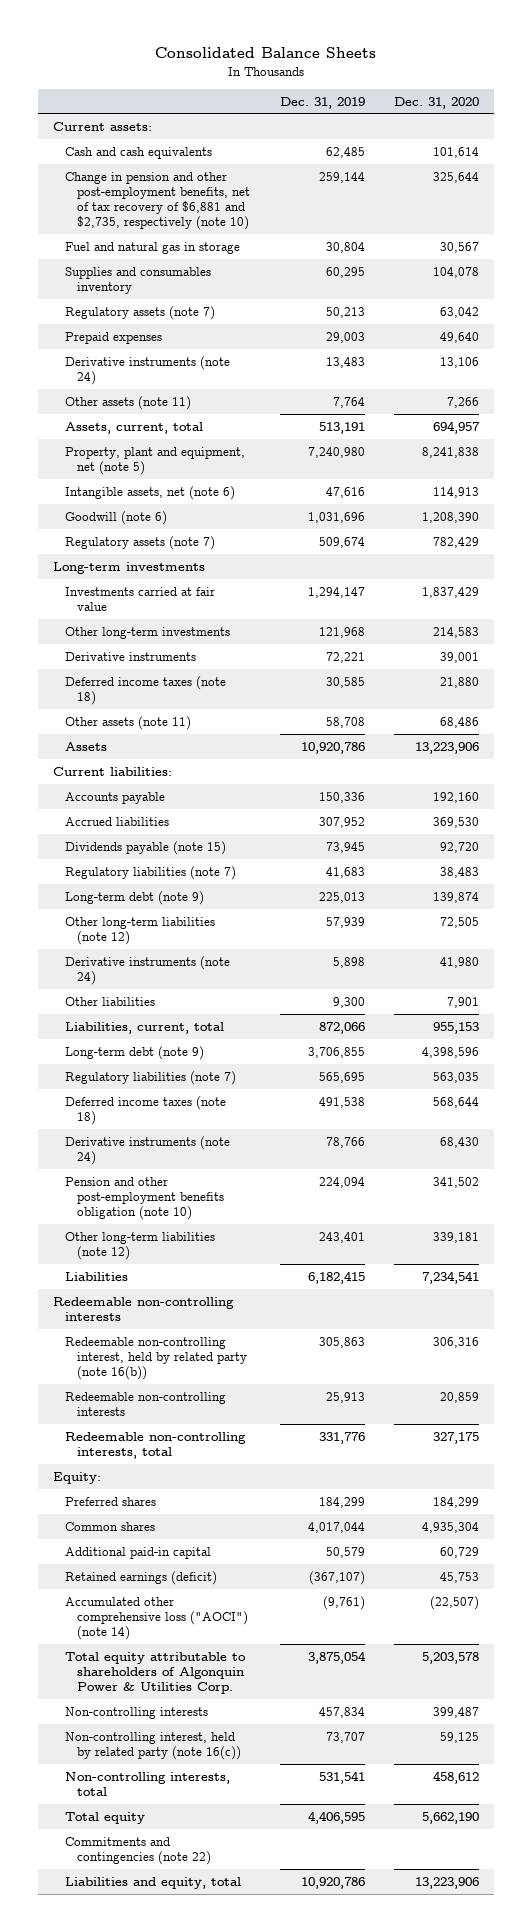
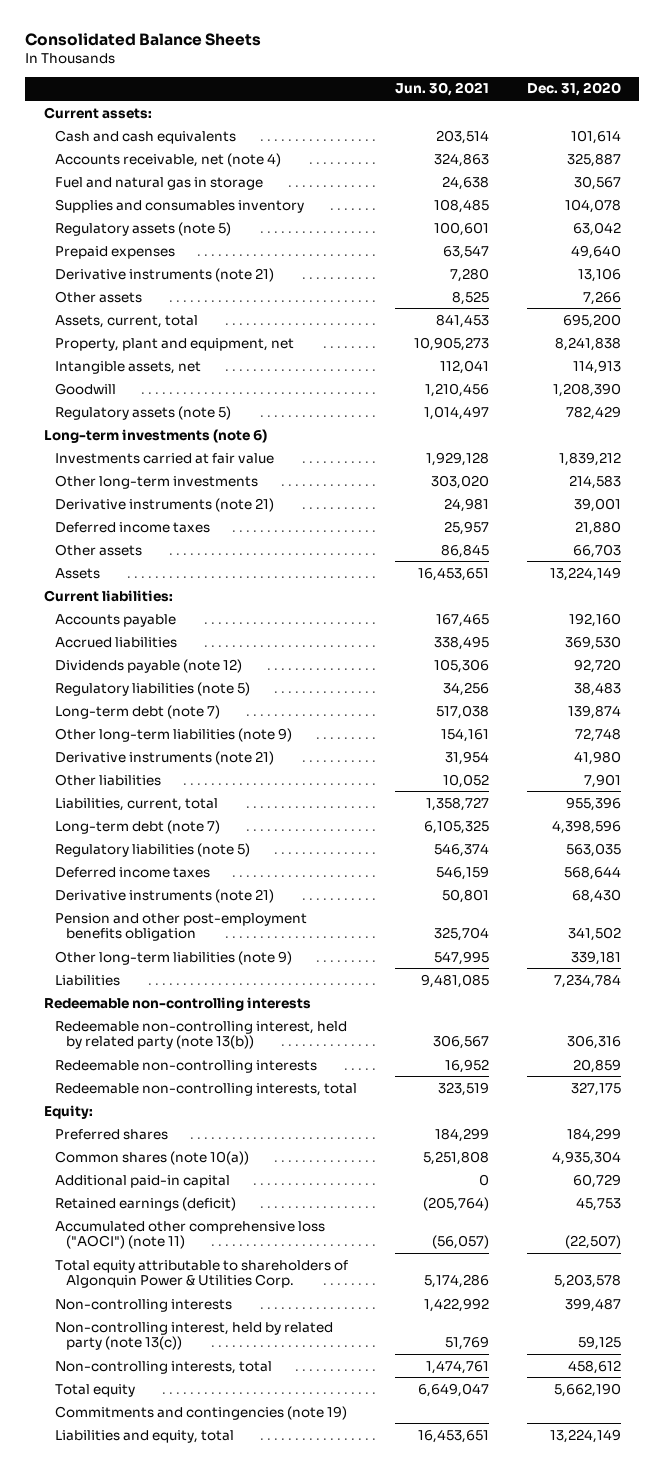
[279,96,365,109] Dec. 31, 2019 -> none
none -> [394,82,489,97] Jun. 30, 2021
[64,171,251,231] Change in pension and other post-employment benefits, net of tax recovery of $6,881 and $2,735, respectively (note 10) -> none
none -> [54,152,281,167] Accounts receivable, net (note 4)
[64,305,215,320] Regulatory assets (note 7) -> [54,221,231,236] Regulatory assets (note 5)
[64,355,230,386] Derivative instruments (note 24) -> [54,267,274,282] Derivative instruments (note 21)
[64,395,191,410] Other assets (note 11) -> [54,290,142,303] Other assets
[433,420,481,434] 694,957 -> [562,313,621,328] 695,200
[64,446,245,476] Property, plant and equipment, net (note 5) -> [54,337,294,351] Property, plant and equipment, net
[64,485,235,500] Intangible assets, net (note 6) -> [54,360,201,374] Intangible assets, net
[64,510,167,525] Goodwill (note 6) -> [54,382,116,395] Goodwill
[64,535,215,550] Regulatory assets (note 7) -> [54,405,231,420] Regulatory assets (note 5)
[52,561,205,574] Long-term investments -> [43,428,267,443] Long-term investments (note 6)
[422,586,480,598] 1,837,429 -> [558,451,621,466] 1,839,212
[64,651,196,661] Derivative instruments -> [54,497,274,512] Derivative instruments (note 21)
[64,675,226,706] Deferred income taxes (note 18) -> [54,521,210,533] Deferred income taxes
[64,715,191,730] Other assets (note 11) -> [54,543,142,556] Other assets
[440,716,480,728] 68,486 -> [572,543,621,558] 66,703
[415,741,480,754] 13,223,906 -> [549,566,621,581] 13,224,149
[64,840,226,855] Dividends payable (note 15) -> [54,658,242,673] Dividends payable (note 12)
[64,865,236,880] Regulatory liabilities (note 7) -> [54,681,250,696] Regulatory liabilities (note 5)
[64,890,204,905] Long-term debt (note 9) -> [54,704,220,719] Long-term debt (note 7)
[64,916,215,946] Other long-term liabilities (note 12) -> [54,727,292,742] Other long-term liabilities (note 9)
[440,916,480,928] 72,505 -> [574,727,621,742] 72,748
[64,955,230,986] Derivative instruments (note 24) -> [54,750,274,765] Derivative instruments (note 21)
[433,1021,480,1034] 955,153 -> [565,796,621,811] 955,396
[64,1045,204,1060] Long-term debt (note 9) -> [54,819,220,834] Long-term debt (note 7)
[64,1070,236,1085] Regulatory liabilities (note 7) -> [54,842,250,857] Regulatory liabilities (note 5)
[64,1095,226,1126] Deferred income taxes (note 18) -> [54,866,210,878] Deferred income taxes
[64,1135,230,1166] Derivative instruments (note 24) -> [54,888,274,903] Derivative instruments (note 21)
[64,1176,225,1221] Pension and other post-employment benefits obligation (note 10) -> [54,912,307,941] Pension and other post-employment benefits obligation
[64,1231,215,1261] Other long-term liabilities (note 12) -> [54,950,292,965] Other long-term liabilities (note 9)
[422,1270,480,1284] 7,234,541 -> [553,973,621,988] 7,234,784
[64,1336,248,1381] Redeemable non-controlling interest, held by related party (note 16(b)) -> [54,1020,347,1049] Redeemable non-controlling interest, held by related party (note 13(b))
[64,1521,155,1531] Common shares -> [54,1150,249,1165] Common shares (note 10(a))
[64,1596,249,1641] Accumulated other comprehensive loss ("AOCI") (note 14) -> [54,1220,325,1249] Accumulated other comprehensive loss ("AOCI") (note 11)
[64,1731,242,1761] Non-controlling interest, held by related party (note 16(c)) -> [54,1321,333,1350] Non-controlling interest, held by related party (note 13(c))
[64,1836,212,1866] Commitments and contingencies (note 22) -> [54,1405,347,1420] Commitments and contingencies (note 19)
[415,1876,480,1889] 13,223,906 -> [549,1428,621,1443] 13,224,149

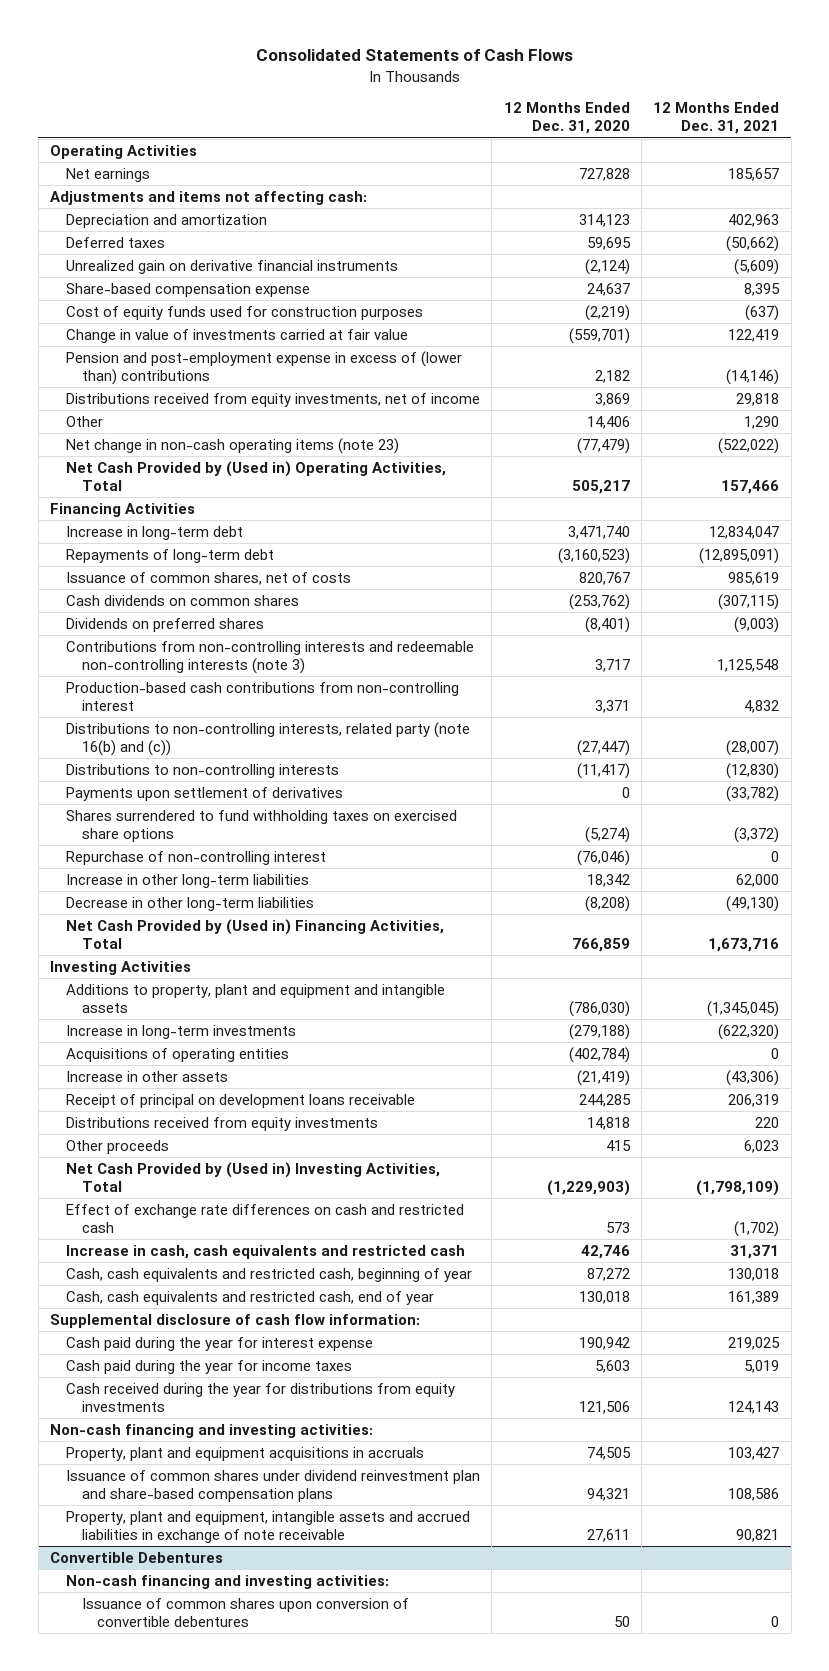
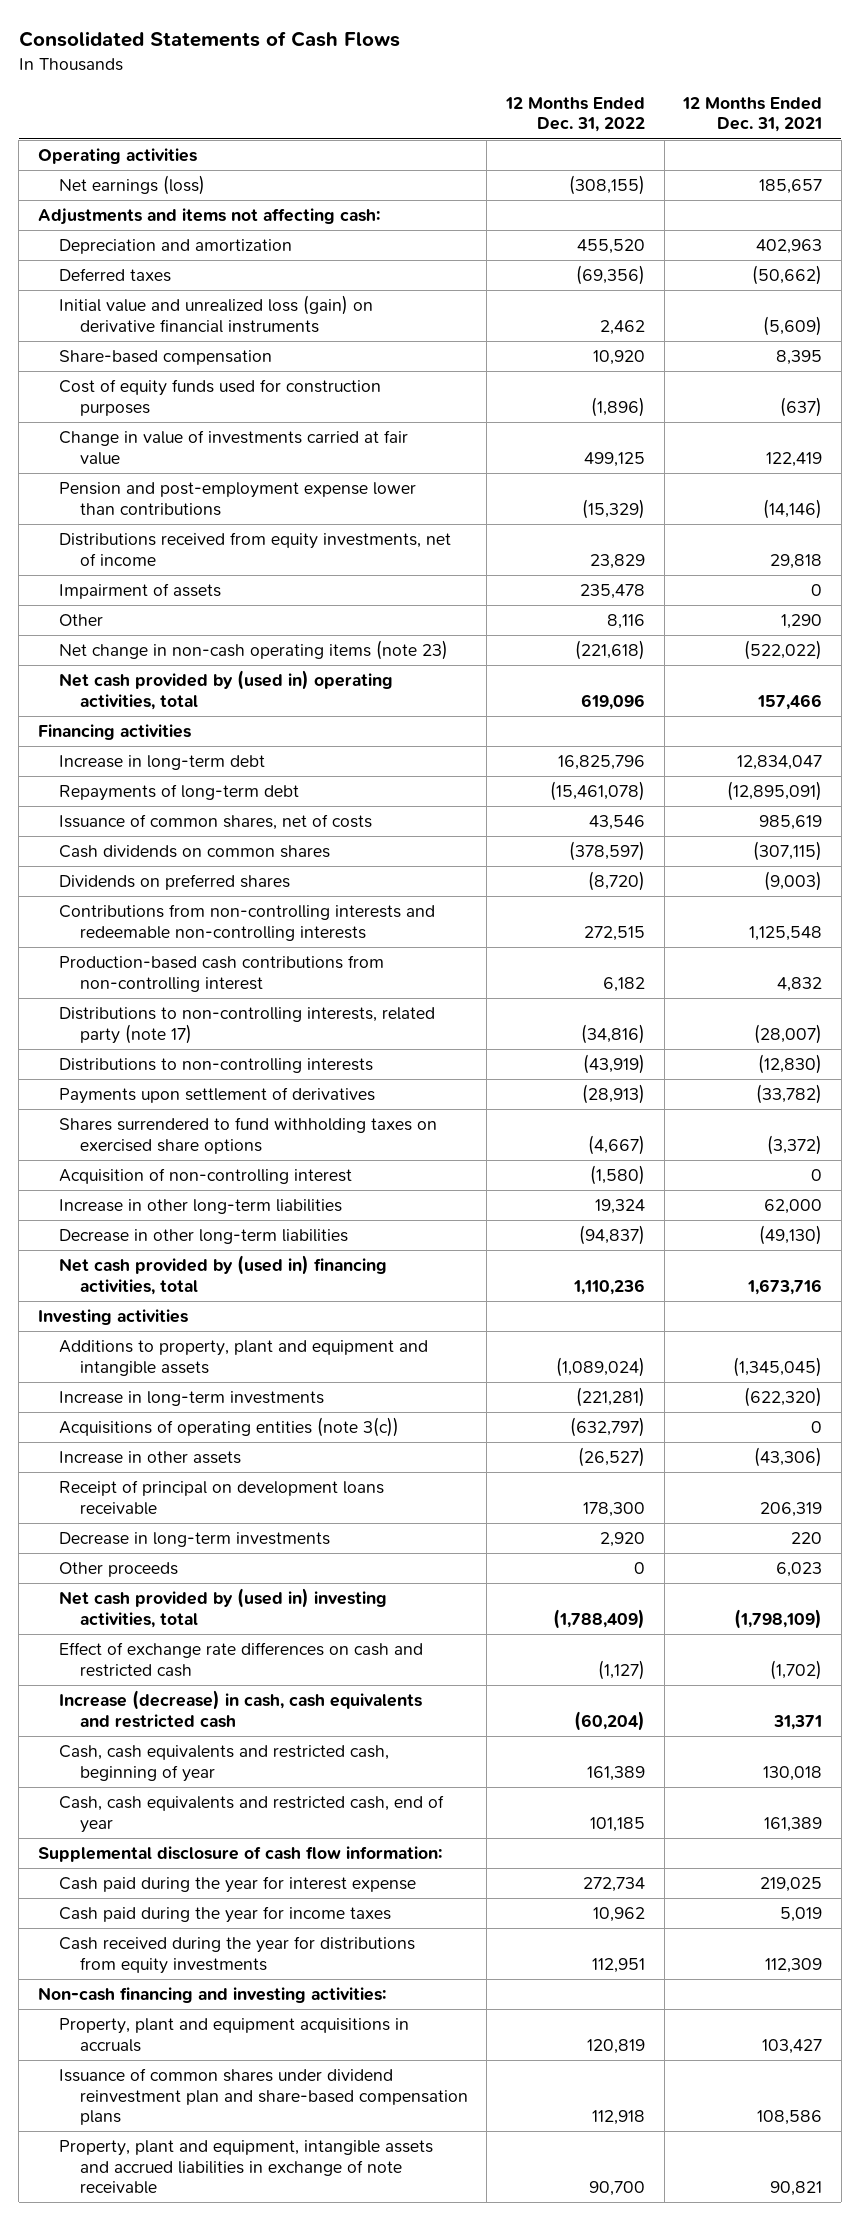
[503,102,630,135] 12 Months Ended Dec. 31, 2020 -> none
none -> [505,96,646,133] 12 Months Ended Dec. 31, 2022
[50,144,198,159] Operating Activities -> [38,148,198,165] Operating activities
[65,167,150,182] Net earnings -> [58,175,205,196] Net earnings (loss)
[65,259,398,274] Unrealized gain on derivative financial instruments -> [58,295,373,333] Initial value and unrealized loss (gain) on derivative financial instruments
[65,282,310,297] Share-based compensation expense -> [58,350,272,366] Share-based compensation
[65,350,462,386] Pension and post-employment expense in excess of (lower than) contributions -> [58,482,416,516] Pension and post-employment expense lower than contributions
none -> [58,583,221,600] Impairment of assets
[65,460,446,492] Net Cash Provided by (Used in) Operating Activities, Total -> [58,670,393,710] Net cash provided by (used in) operating activities, total
[50,502,196,517] Financing Activities -> [38,724,192,741] Financing activities
[65,640,474,675] Contributions from non-controlling interests and redeemable non-controlling interests (note 3) -> [58,904,435,941] Contributions from non-controlling interests and redeemable non-controlling interests
[65,721,470,757] Distributions to non-controlling interests, related party (note 16(b) and (c)) -> [58,1007,435,1044] Distributions to non-controlling interests, related party (note 17)
[65,850,326,865] Repurchase of non-controlling interest -> [58,1168,352,1185] Acquisition of non-controlling interest
[65,918,444,950] Net Cash Provided by (Used in) Financing Activities, Total -> [58,1255,387,1295] Net cash provided by (used in) financing activities, total
[50,960,192,975] Investing Activities -> [38,1309,189,1326] Investing activities
[65,1047,289,1062] Acquisitions of operating entities -> [58,1417,399,1438] Acquisitions of operating entities (note 3(c))
[65,1116,378,1131] Distributions received from equity investments -> [58,1532,330,1548] Decrease in long-term investments
[65,1161,440,1193] Net Cash Provided by (Used in) Investing Activities, Total -> [58,1588,387,1628] Net cash provided by (used in) investing activities, total
[65,1244,465,1259] Increase in cash, cash equivalents and restricted cash -> [58,1690,422,1728] Increase (decrease) in cash, cash equivalents and restricted cash
[728,1401,780,1415] 124,143 -> [765,1957,823,1973] 112,309
[50,1551,224,1563] Convertible Debentures -> none
[65,1574,389,1589] Non-cash financing and investing activities: -> none
[81,1597,409,1628] Issuance of common shares upon conversion of convertible debentures -> none

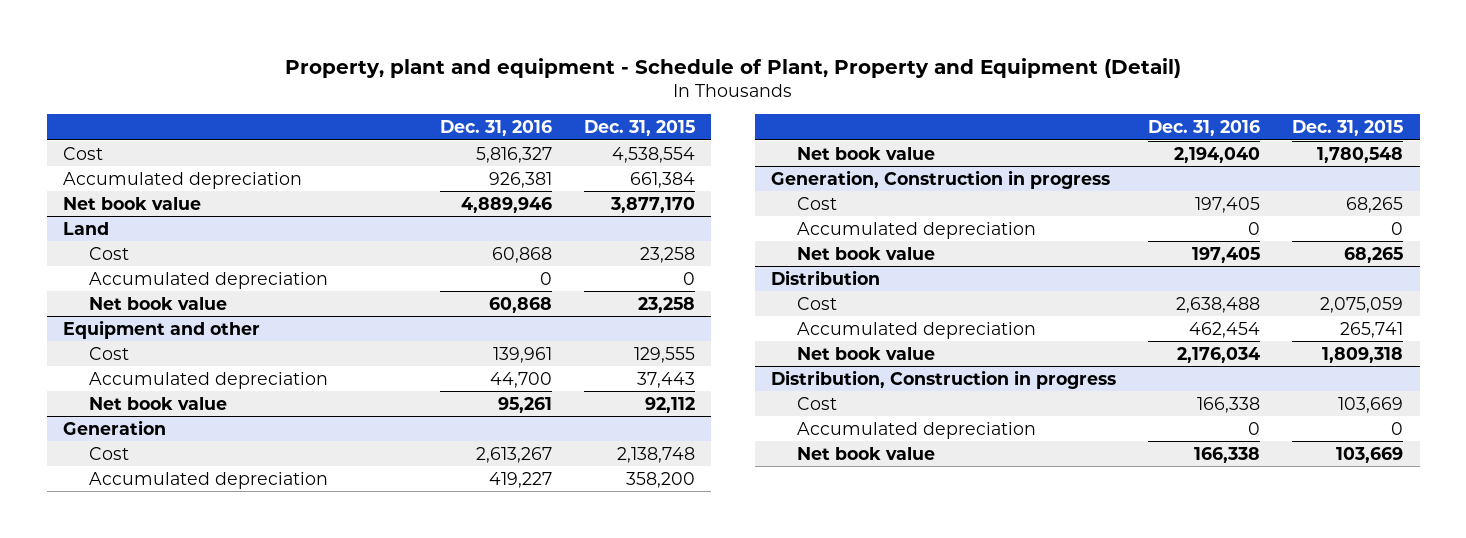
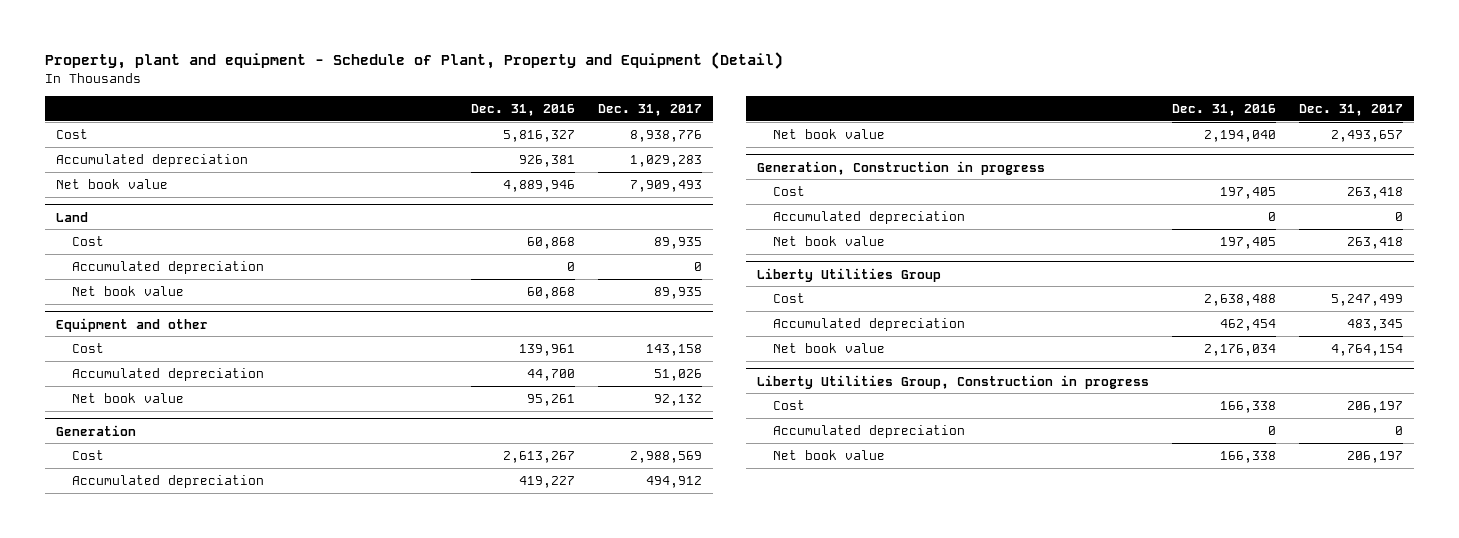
[584,120,696,137] Dec. 31, 2015 -> none
none -> [597,104,702,117] Dec. 31, 2017
[770,269,880,285] Distribution -> [757,267,942,282] Liberty Utilities Group
[770,369,1116,389] Distribution, Construction in progress -> none
none -> [757,374,1150,389] Liberty Utilities Group, Construction in progress

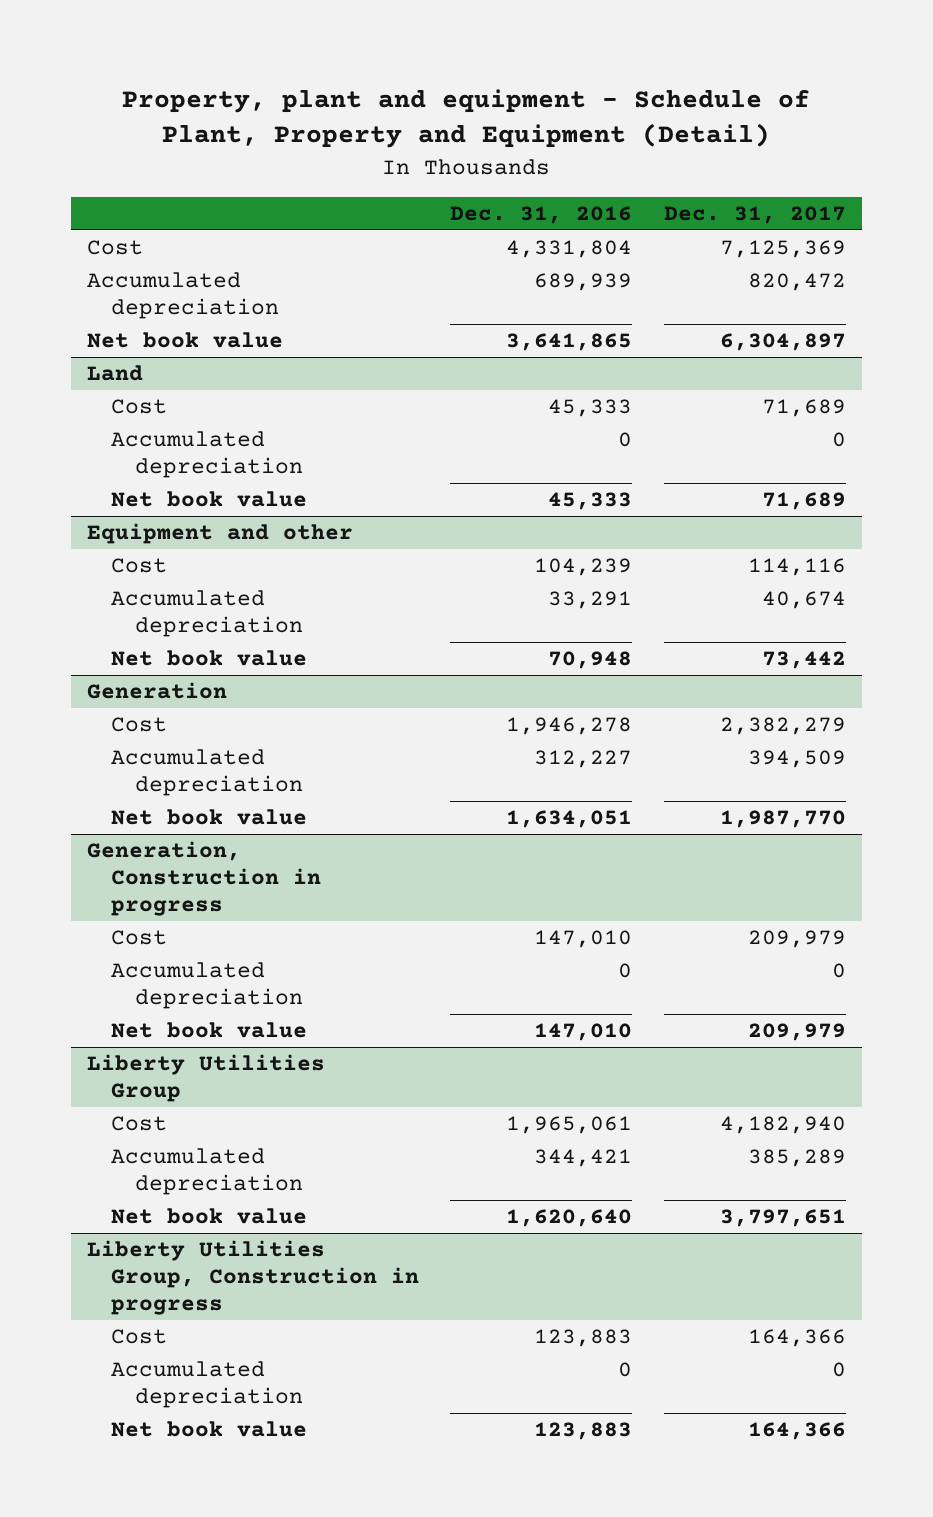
[503,129,576,142] 5,816,327 -> [506,240,633,259] 4,331,804
[629,129,702,142] 8,938,776 -> [720,240,847,259] 7,125,369
[519,154,576,167] 926,381 -> [534,273,633,292] 689,939
[629,154,702,167] 1,029,283 -> [748,273,847,292] 820,472
[503,179,576,192] 4,889,946 -> [506,333,633,352] 3,641,865
[629,179,702,192] 7,909,493 -> [720,333,847,352] 6,304,897
[527,236,576,249] 60,868 -> [548,399,633,418] 45,333
[653,236,702,249] 89,935 -> [762,399,847,418] 71,689
[527,286,576,299] 60,868 -> [548,492,633,511] 45,333
[653,286,702,299] 89,935 -> [762,492,847,511] 71,689
[519,343,576,356] 139,961 -> [534,558,633,577] 104,239
[645,343,702,356] 143,158 -> [748,558,847,577] 114,116
[527,368,576,381] 44,700 -> [548,591,633,610] 33,291
[653,368,702,381] 51,026 -> [762,591,847,610] 40,674
[527,393,576,406] 95,261 -> [548,651,633,670] 70,948
[653,393,702,406] 92,132 -> [762,651,847,670] 73,442
[503,450,576,463] 2,613,267 -> [506,717,633,736] 1,946,278
[629,450,702,463] 2,988,569 -> [720,717,847,736] 2,382,279
[519,475,576,488] 419,227 -> [534,750,633,769] 312,227
[645,475,702,488] 494,912 -> [748,750,847,769] 394,509
[1204,129,1277,142] 2,194,040 -> [506,810,633,829] 1,634,051
[1330,129,1403,142] 2,493,657 -> [720,810,847,829] 1,987,770
[1220,186,1277,199] 197,405 -> [534,930,633,949] 147,010
[1346,186,1403,199] 263,418 -> [748,930,847,949] 209,979
[1220,236,1277,249] 197,405 -> [534,1023,633,1042] 147,010
[1346,236,1403,249] 263,418 -> [748,1023,847,1042] 209,979
[1204,293,1277,306] 2,638,488 -> [506,1116,633,1135] 1,965,061
[1330,293,1403,306] 5,247,499 -> [720,1116,847,1135] 4,182,940
[1220,318,1277,331] 462,454 -> [534,1149,633,1168] 344,421
[1346,318,1403,331] 483,345 -> [748,1149,847,1168] 385,289
[1204,343,1277,356] 2,176,034 -> [506,1209,633,1228] 1,620,640
[1330,343,1403,356] 4,764,154 -> [720,1209,847,1228] 3,797,651
[1220,400,1277,413] 166,338 -> [534,1329,633,1348] 123,883
[1346,400,1403,413] 206,197 -> [748,1329,847,1348] 164,366
[1220,450,1277,463] 166,338 -> [534,1422,633,1441] 123,883
[1346,450,1403,463] 206,197 -> [748,1422,847,1441] 164,366

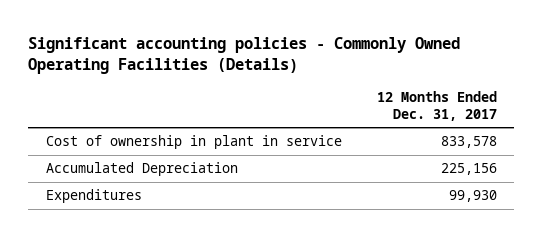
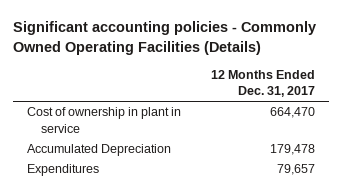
[440,136,497,149] 833,578 -> [269,107,315,119] 664,470
[440,163,497,176] 225,156 -> [269,144,315,156] 179,478
[448,190,497,203] 99,930 -> [276,164,315,176] 79,657

